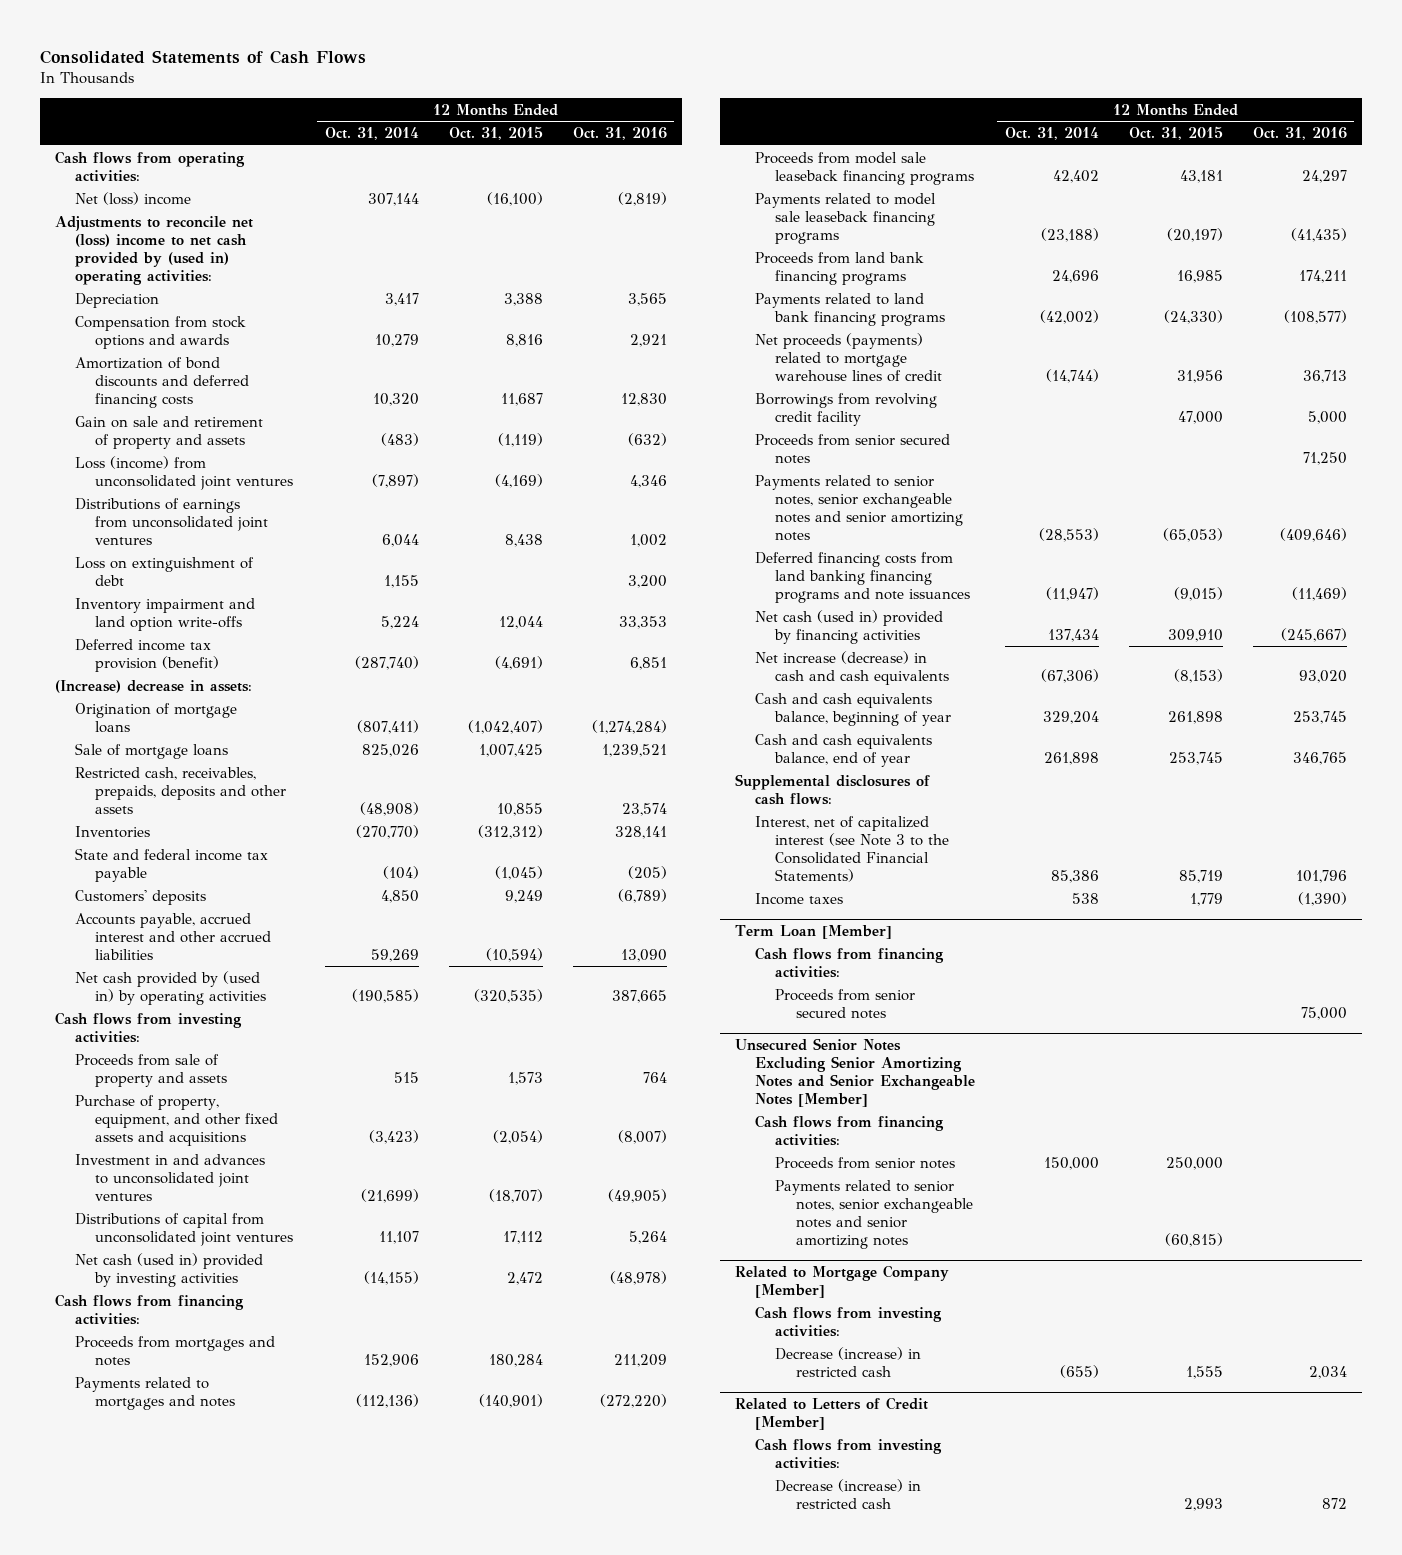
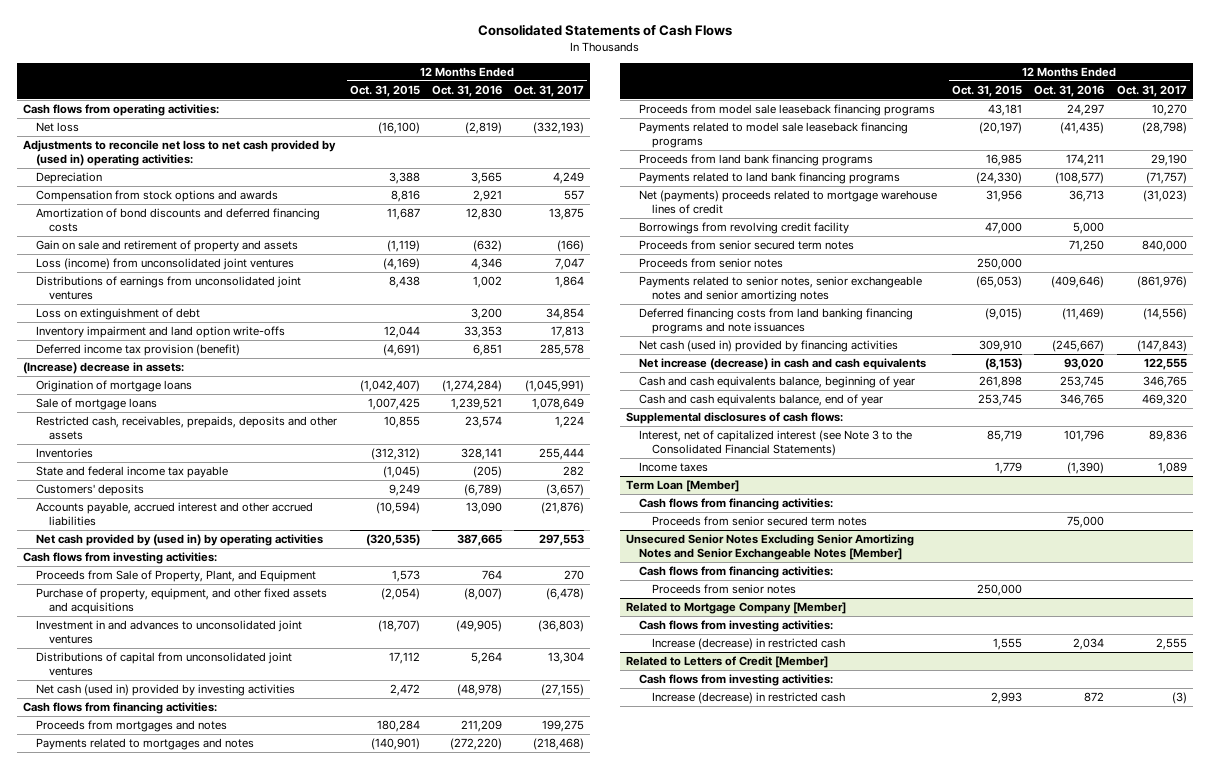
[324,127,419,141] Oct. 31, 2014 -> none
none -> [514,85,585,98] Oct. 31, 2017
[74,191,191,205] Net (loss) income -> [36,122,80,133] Net loss
[54,215,253,285] Adjustments to reconcile net (loss) income to net cash provided by (used in) operating activities: -> [23,140,337,167] Adjustments to reconcile net loss to net cash provided by (used in) operating activities:
[74,1053,228,1087] Proceeds from sale of property and assets -> [36,570,317,583] Proceeds from Sale of Property, Plant, and Equipment
[754,332,943,382] Net proceeds (payments) related to mortgage warehouse lines of credit -> [638,190,937,215] Net (payments) proceeds related to mortgage warehouse lines of credit
[754,433,950,464] Proceeds from senior secured notes -> [638,240,854,251] Proceeds from senior secured term notes
none -> [638,258,783,269] Proceeds from senior notes
[775,988,916,1019] Proceeds from senior secured notes -> [651,516,867,527] Proceeds from senior secured term notes
[775,1179,973,1249] Payments related to senior notes, senior exchangeable notes and senior amortizing notes -> none
[775,1346,922,1377] Decrease (increase) in restricted cash -> [651,638,845,651] Increase (decrease) in restricted cash
[775,1478,922,1509] Decrease (increase) in restricted cash -> [651,692,845,705] Increase (decrease) in restricted cash

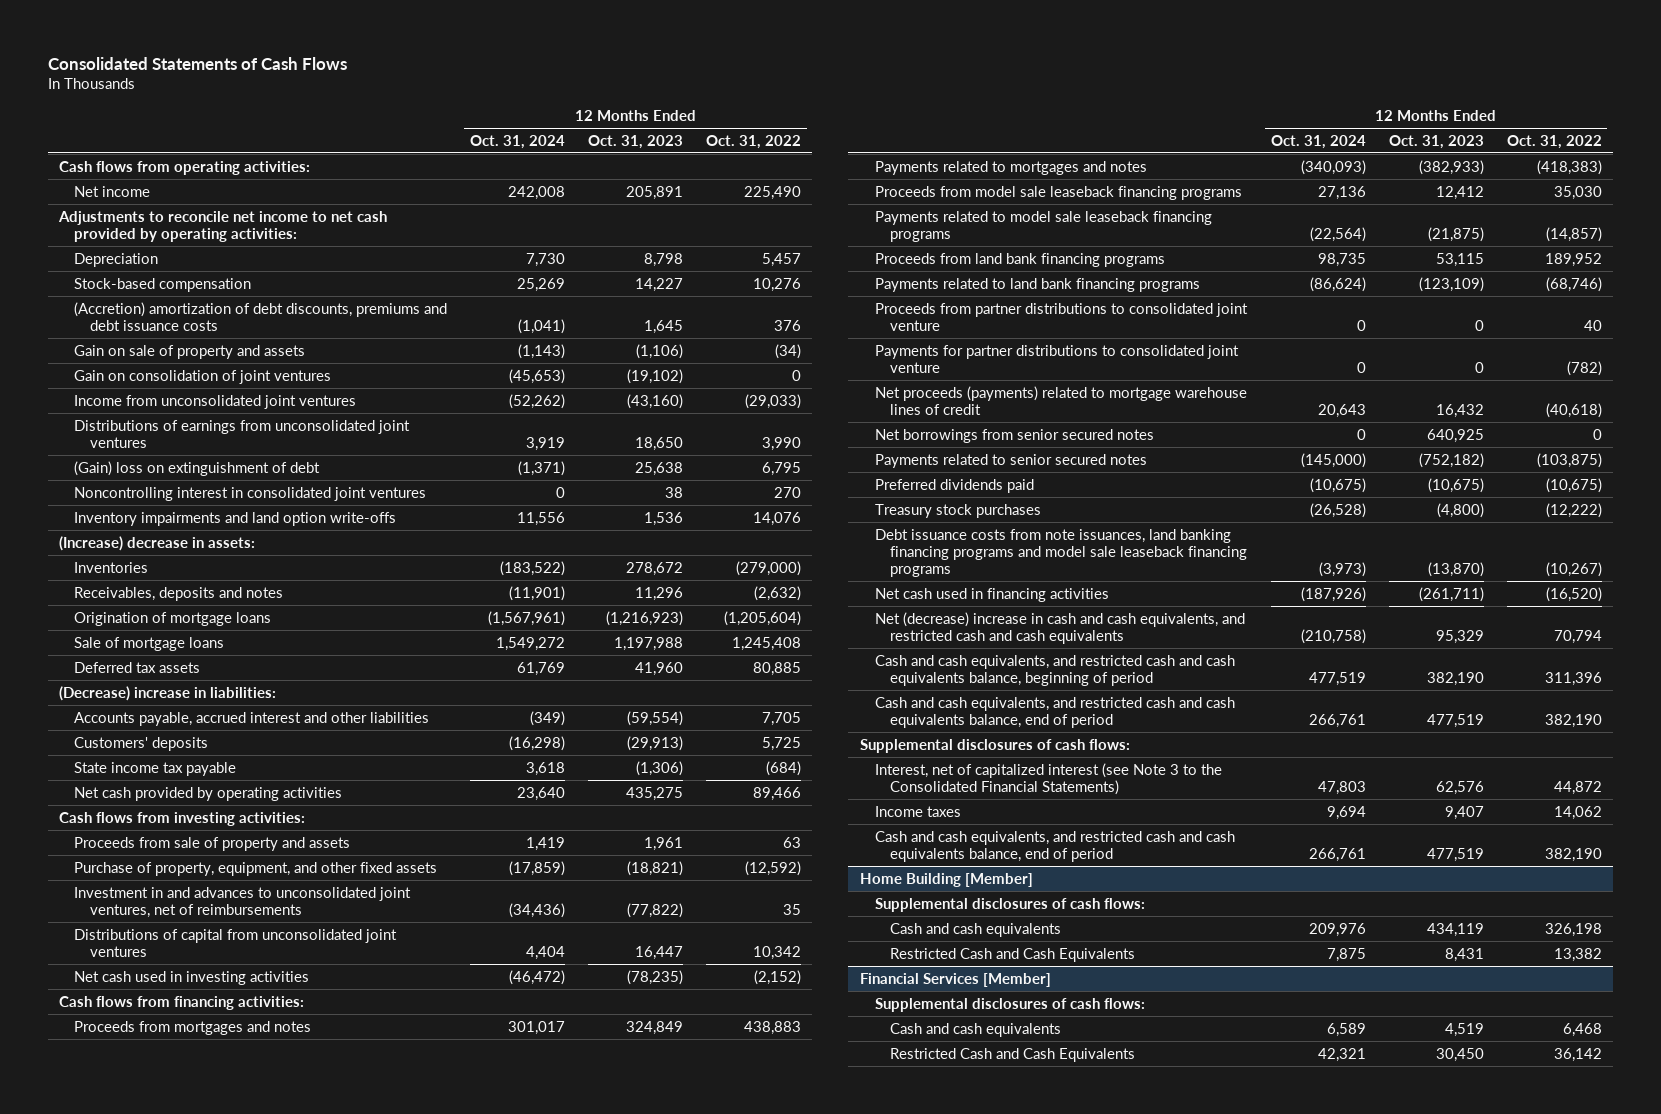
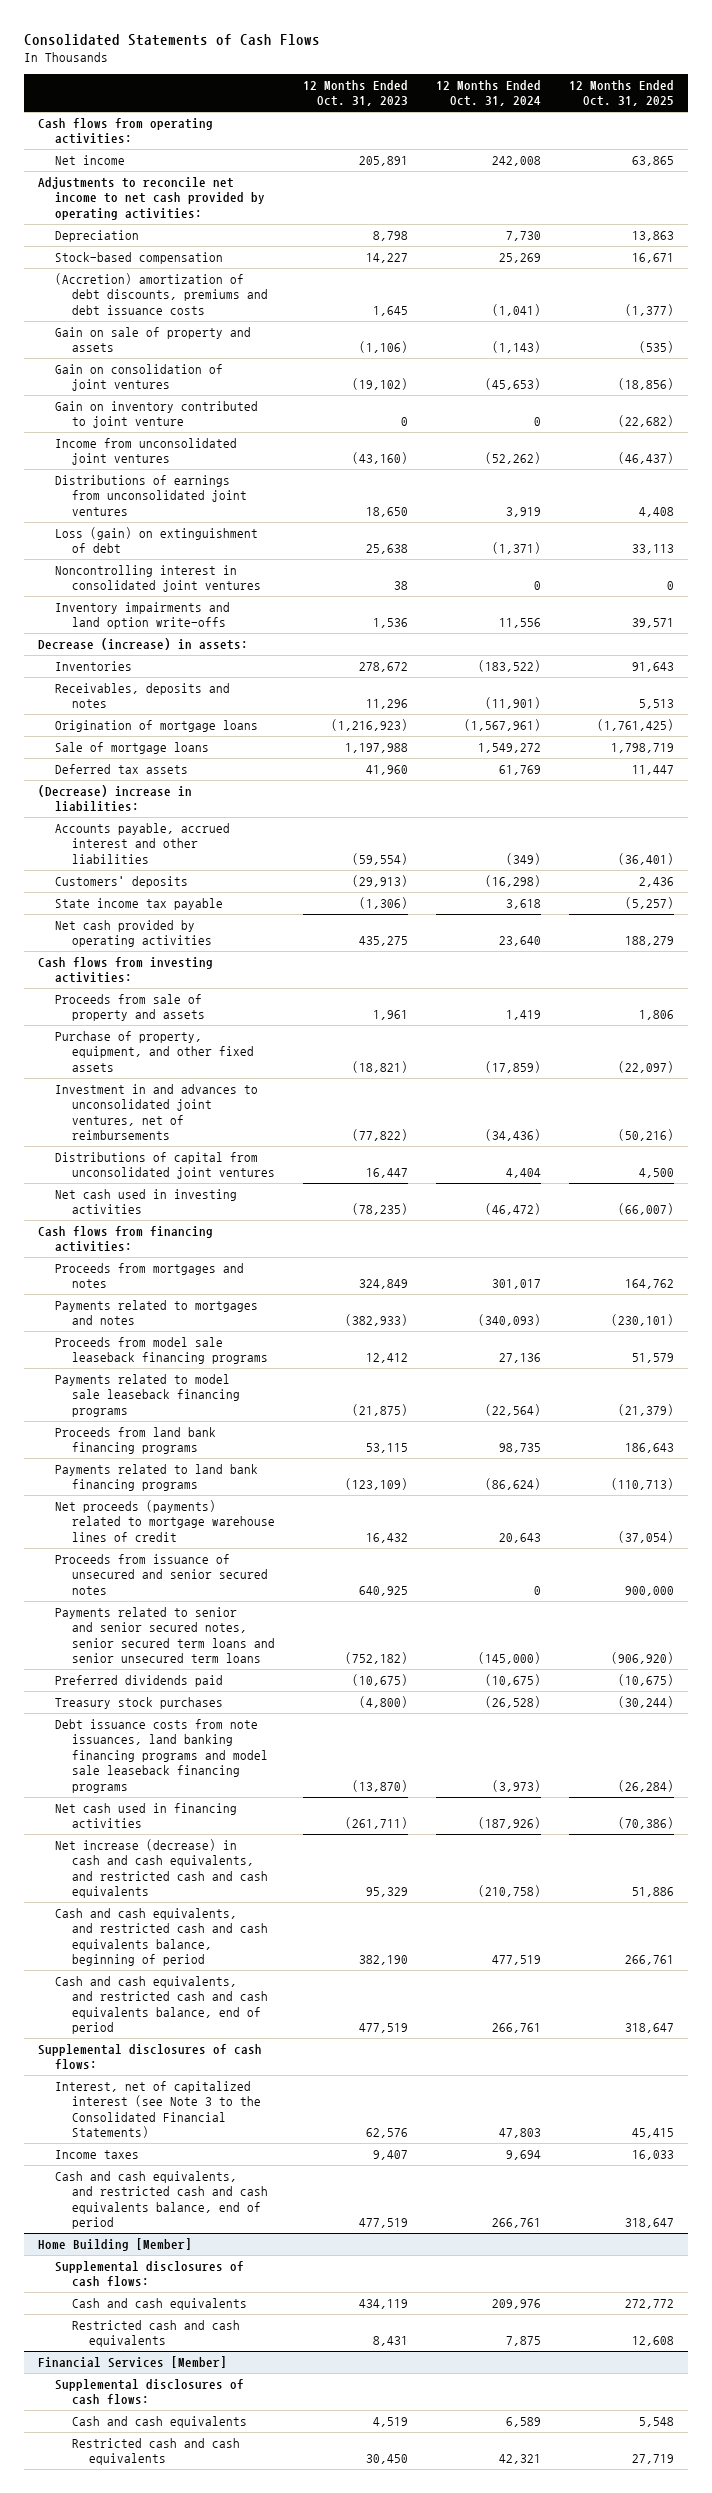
[705,134,801,149] Oct. 31, 2022 -> none
none -> [568,80,674,107] 12 Months Ended Oct. 31, 2025
none -> [55,401,259,429] Gain on inventory contributed to joint venture
[74,460,321,476] (Gain) loss on extinguishment of debt -> [55,527,259,554] Loss (gain) on extinguishment of debt
[58,535,255,551] (Increase) decrease in assets: -> [38,638,249,651] Decrease (increase) in assets:
[874,302,1248,331] Proceeds from partner distributions to consolidated joint venture -> none
[874,344,1239,373] Payments for partner distributions to consolidated joint venture -> none
[874,428,1154,443] Net borrowings from senior secured notes -> [55,1554,269,1595] Proceeds from issuance of unsecured and senior secured notes
[874,453,1147,468] Payments related to senior secured notes -> [55,1607,276,1664] Payments related to senior and senior secured notes, senior secured term loans and senior unsecured term loans
[874,611,1245,644] Net (decrease) increase in cash and cash equivalents, and restricted cash and cash equivalents -> [55,1839,269,1899] Net increase (decrease) in cash and cash equivalents, and restricted cash and cash equivalents
[890,947,1136,962] Restricted Cash and Cash Equivalents -> [72,2320,241,2348] Restricted cash and cash equivalents
[890,1047,1136,1062] Restricted Cash and Cash Equivalents -> [72,2438,241,2466] Restricted cash and cash equivalents

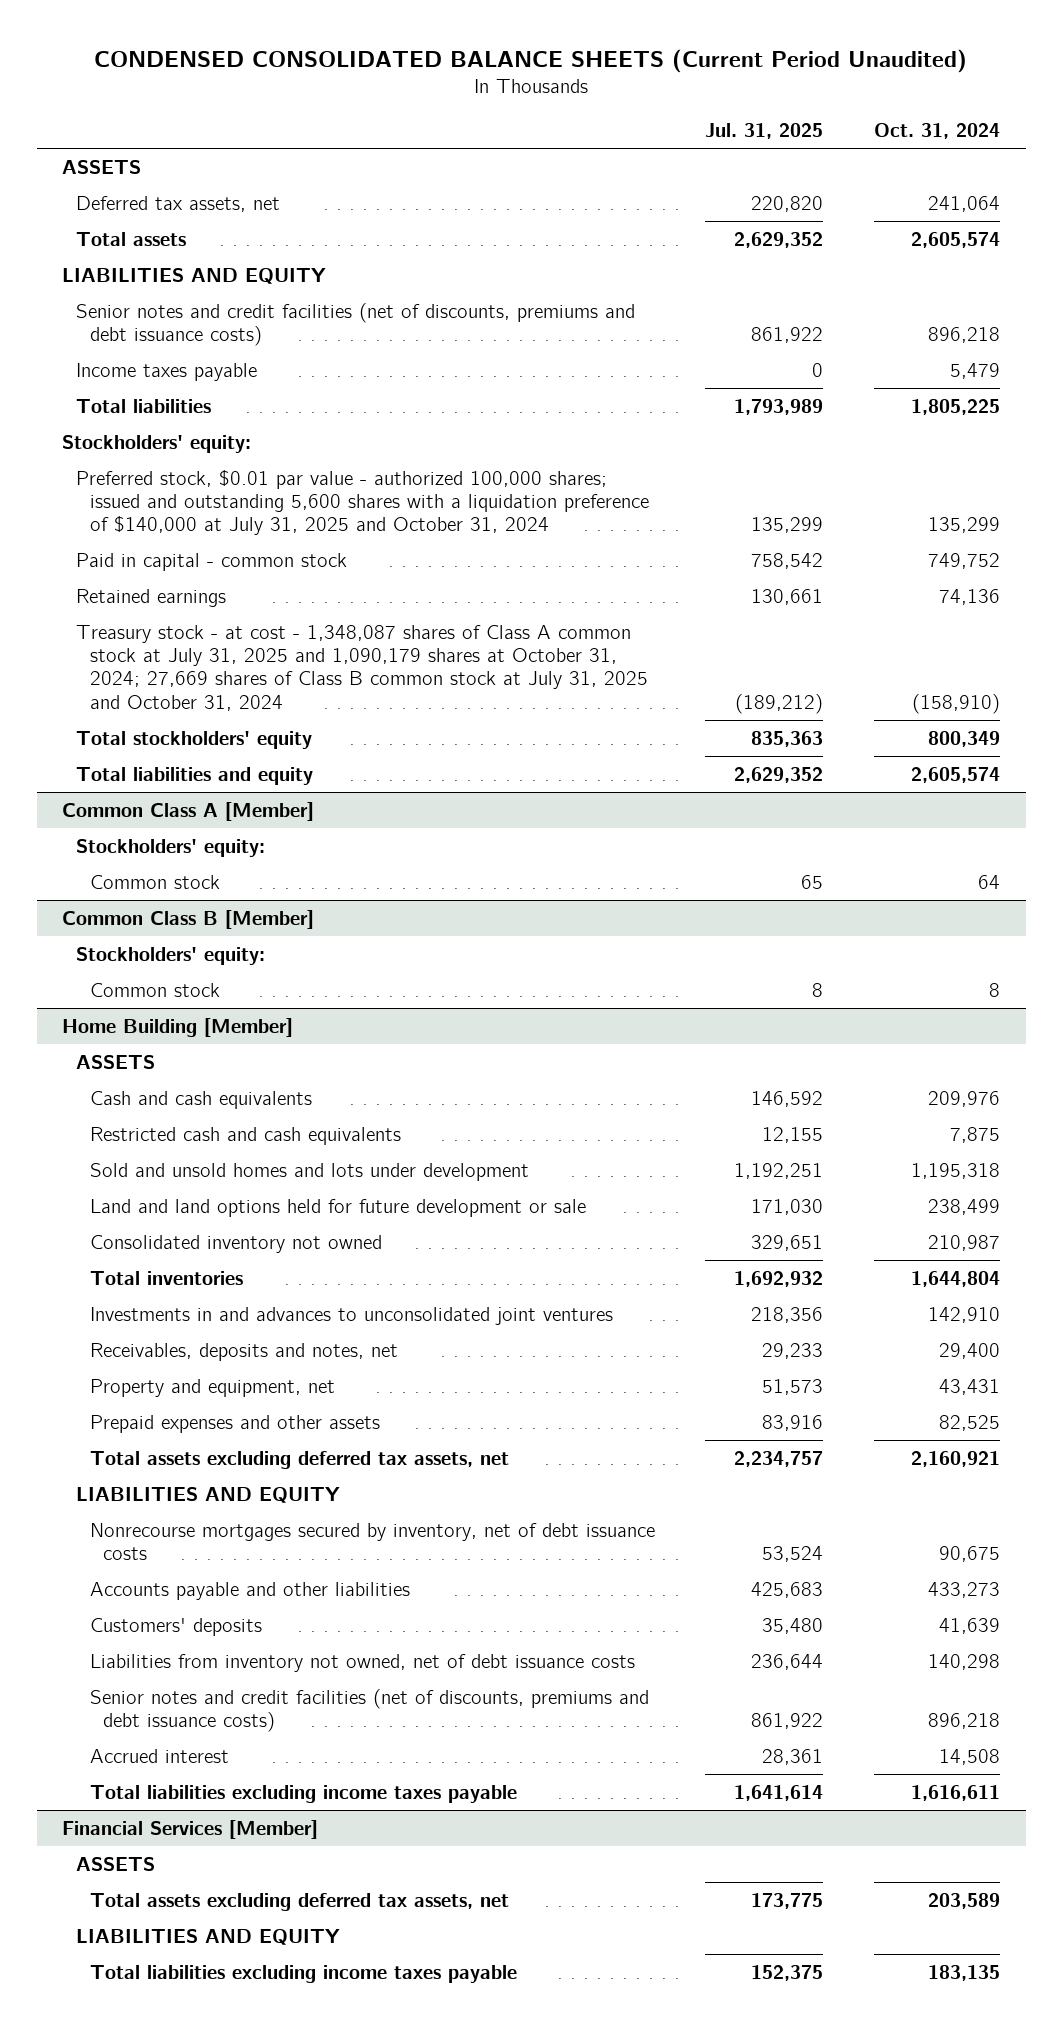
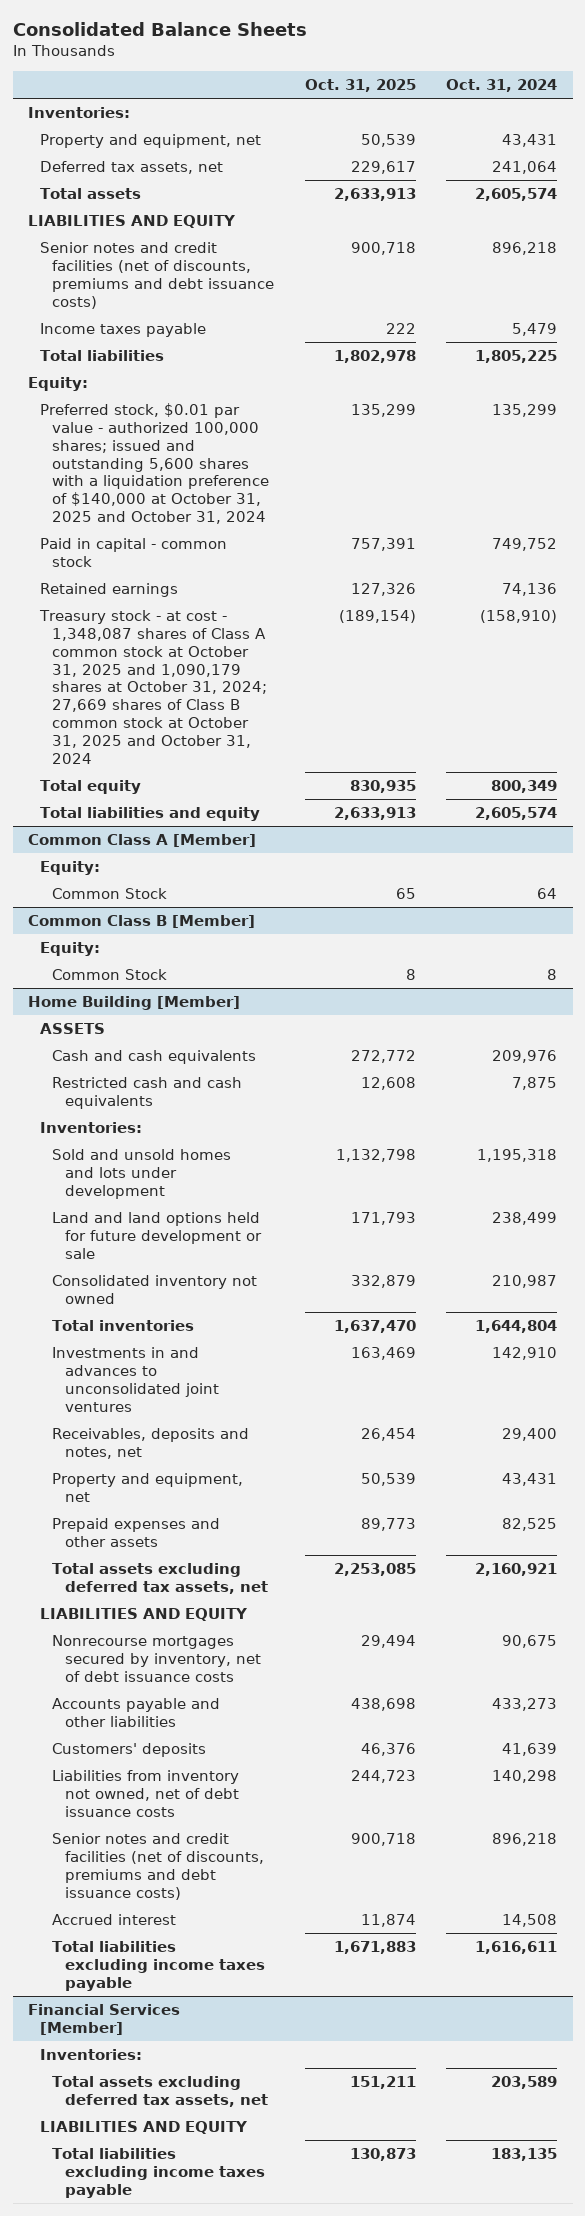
[94,48,968,73] CONDENSED CONSOLIDATED BALANCE SHEETS (Current Period Unaudited) -> [12,21,307,36] Consolidated Balance Sheets
[705,123,824,140] Jul. 31, 2025 -> none
none -> [304,79,416,93] Oct. 31, 2025
[62,159,142,174] ASSETS -> none
none -> [27,106,130,118] Inventories:
none -> [40,133,262,148] Property and equipment, net
[62,434,252,453] Stockholders' equity: -> [27,376,88,391] Equity:
[75,469,649,536] Preferred stock, $0.01 par value - authorized 100,000 shares; issued and outstanding 5,600 shares with a liquidation preference of $140,000 at July 31, 2025 and October 31, 2024 -> [40,402,270,525] Preferred stock, $0.01 par value - authorized 100,000 shares; issued and outstanding 5,600 shares with a liquidation preference of $140,000 at October 31, 2025 and October 31, 2024
[75,624,648,711] Treasury stock - at cost - 1,348,087 shares of Class A common stock at July 31, 2025 and 1,090,179 shares at October 31, 2024; 27,669 shares of Class B common stock at July 31, 2025 and October 31, 2024 -> [39,609,268,765] Treasury stock - at cost - 1,348,087 shares of Class A common stock at October 31, 2025 and 1,090,179 shares at October 31, 2024; 27,669 shares of Class B common stock at October 31, 2025 and October 31, 2024
[75,730,312,749] Total stockholders' equity -> [40,779,142,794] Total equity
[75,838,265,857] Stockholders' equity: -> [40,860,101,875] Equity:
[89,874,220,889] Common stock -> [52,887,168,899] Common Stock
[75,946,265,965] Stockholders' equity: -> [40,941,101,956] Equity:
[89,982,220,997] Common stock -> [52,968,168,980] Common Stock
none -> [40,1121,143,1133] Inventories:
[75,1856,155,1871] ASSETS -> none
none -> [40,2048,143,2060] Inventories:

